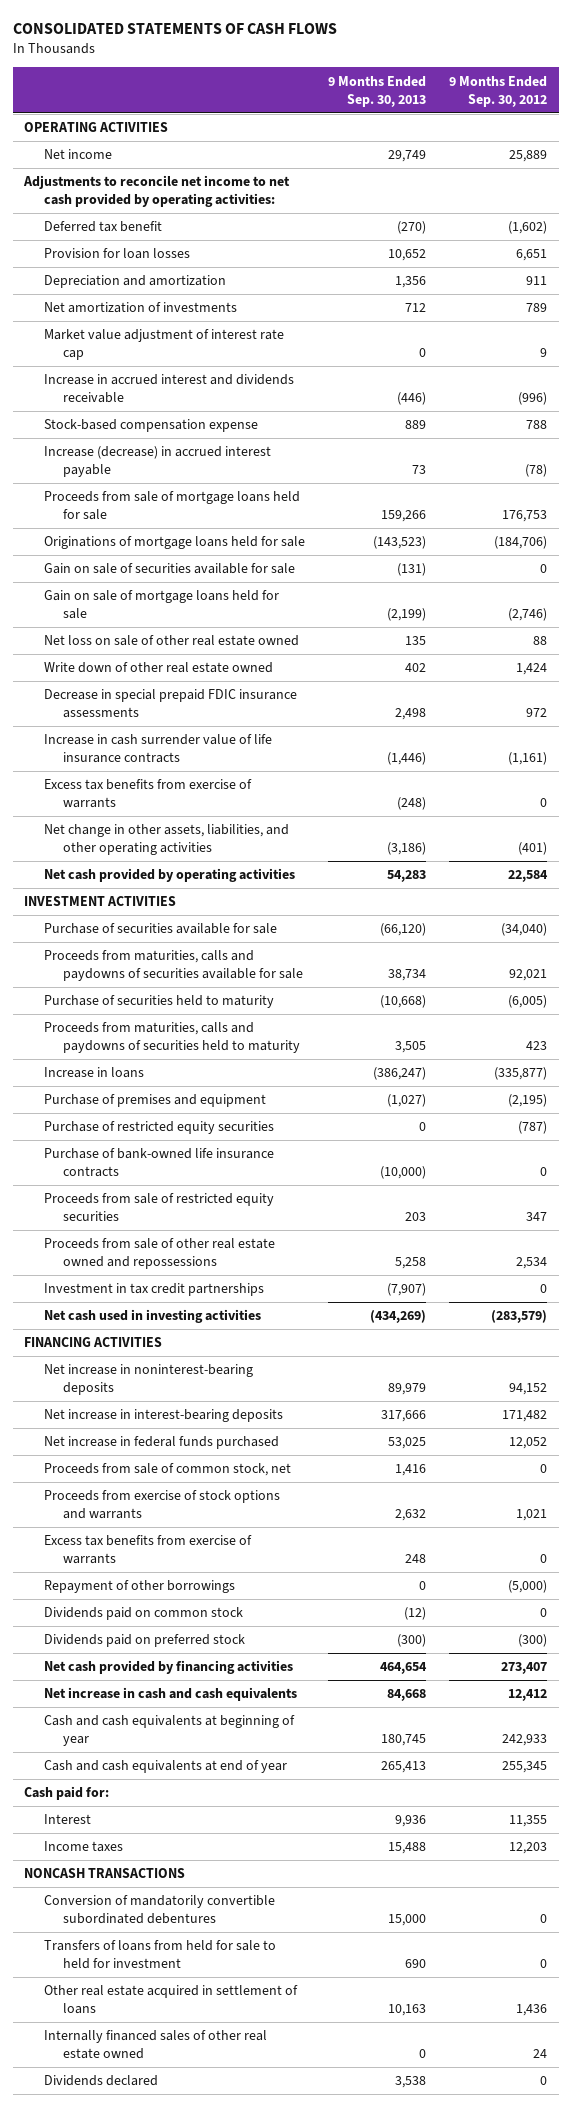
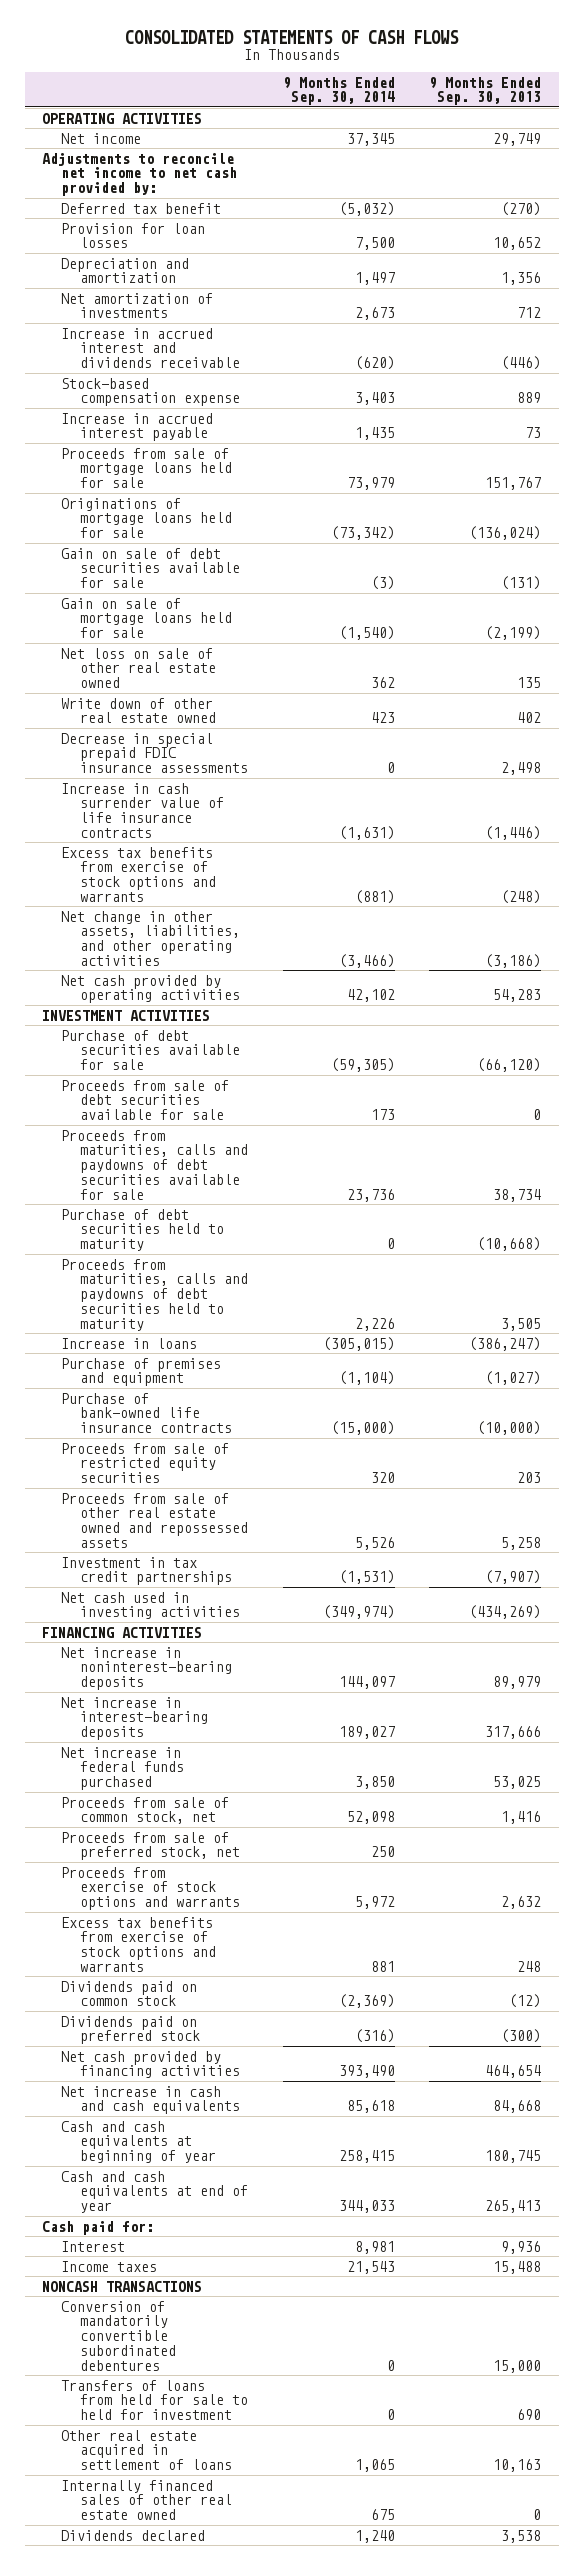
[449,75,548,107] 9 Months Ended Sep. 30, 2012 -> none
none -> [282,76,395,106] 9 Months Ended Sep. 30, 2014
[23,175,291,208] Adjustments to reconcile net income to net cash provided by operating activities: -> [42,152,238,197] Adjustments to reconcile net income to net cash provided by:
[43,329,284,361] Market value adjustment of interest rate cap -> none
[43,446,271,478] Increase (decrease) in accrued interest payable -> [61,412,214,442] Increase in accrued interest payable
[380,510,426,523] 159,266 -> [485,477,542,491] 151,767
[372,536,426,550] (143,523) -> [469,526,542,541] (136,024)
[43,563,295,575] Gain on sale of securities available for sale -> [61,547,240,589] Gain on sale of debt securities available for sale
[43,779,252,809] Excess tax benefits from exercise of warrants -> [61,846,216,902] Excess tax benefits from exercise of stock options and warrants
[43,923,277,935] Purchase of securities available for sale -> [61,1029,240,1071] Purchase of debt securities available for sale
none -> [61,1079,230,1121] Proceeds from sale of debt securities available for sale
[43,950,304,982] Proceeds from maturities, calls and paydowns of securities available for sale -> [61,1129,248,1200] Proceeds from maturities, calls and paydowns of debt securities available for sale
[43,995,274,1009] Purchase of securities held to maturity -> [61,1208,224,1252] Purchase of debt securities held to maturity
[43,1022,301,1054] Proceeds from maturities, calls and paydowns of securities held to maturity -> [61,1258,248,1331] Proceeds from maturities, calls and paydowns of debt securities held to maturity
[43,1121,274,1135] Purchase of restricted equity securities -> none
[43,1238,275,1270] Proceeds from sale of other real estate owned and repossessions -> [61,1492,248,1548] Proceeds from sale of other real estate owned and repossessed assets
none -> [61,1831,240,1861] Proceeds from sale of preferred stock, net
[43,1580,235,1594] Repayment of other borrowings -> none
[43,1535,252,1565] Excess tax benefits from exercise of warrants -> [61,1916,216,1972] Excess tax benefits from exercise of stock options and warrants

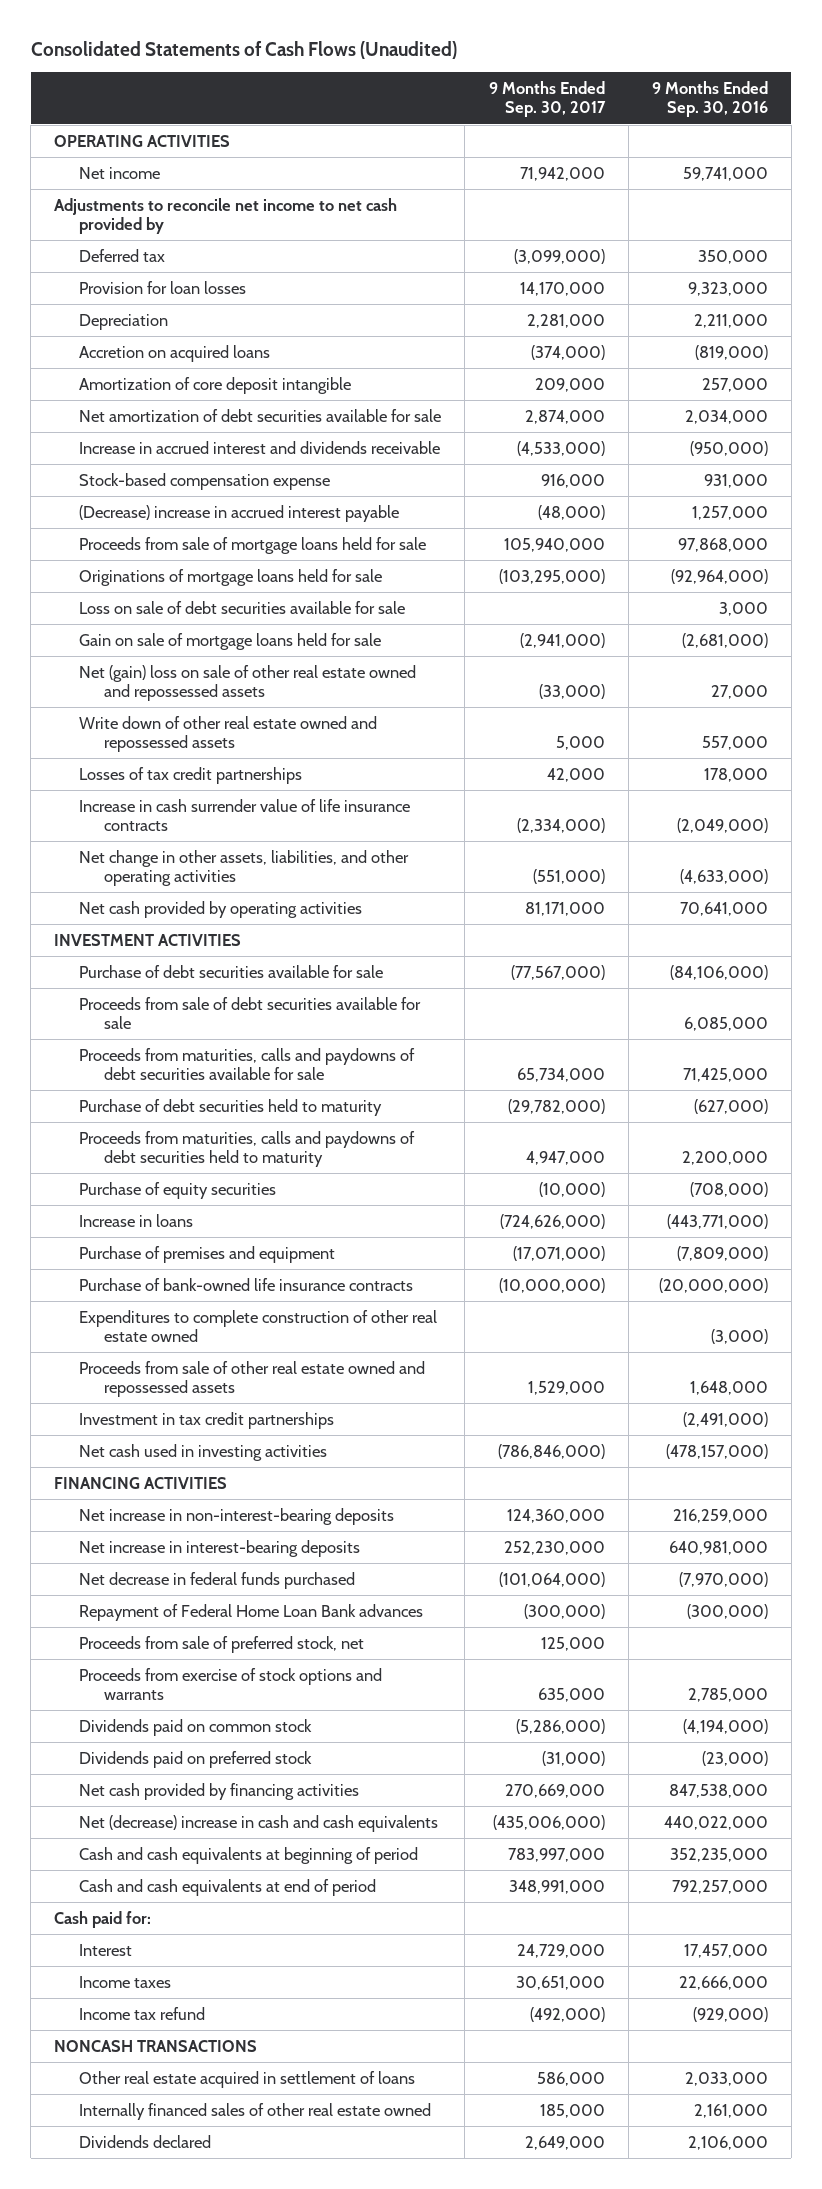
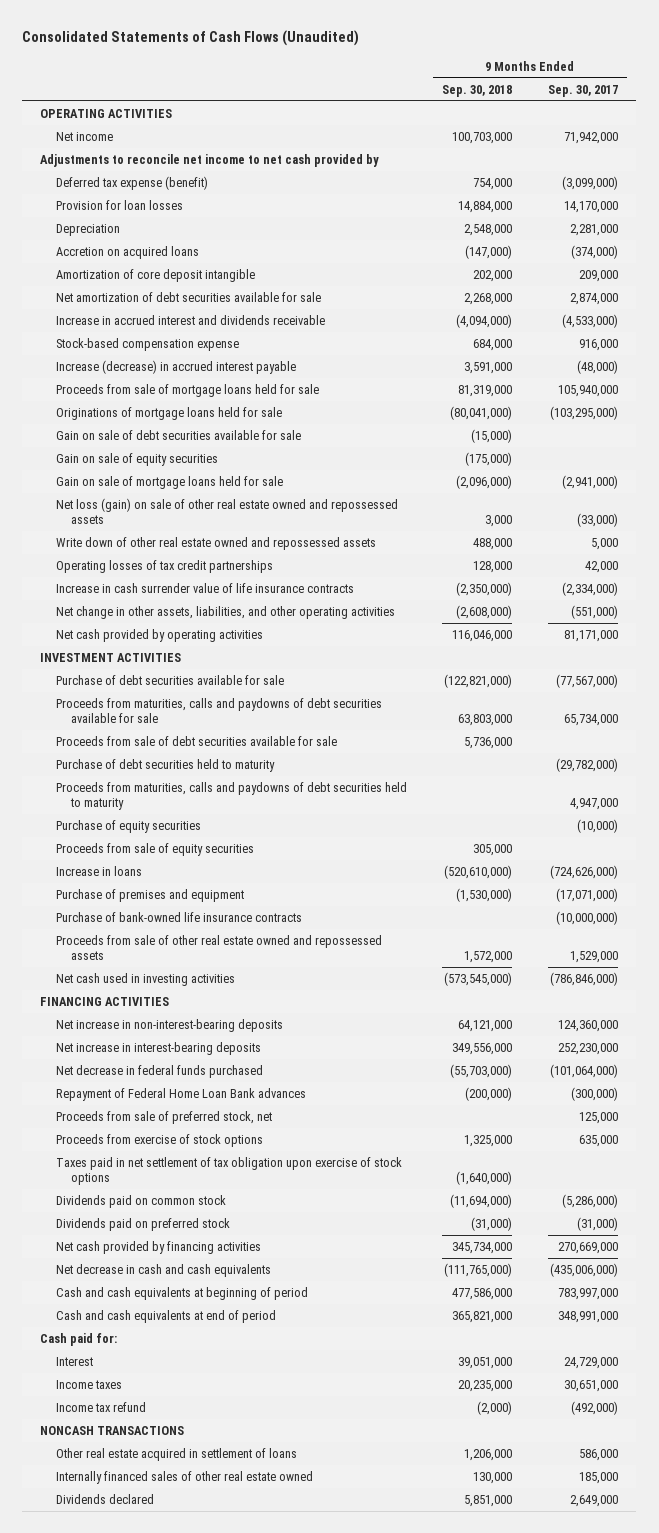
[651,80,768,118] 9 Months Ended Sep. 30, 2016 -> none
none -> [442,84,513,97] Sep. 30, 2018
[79,248,166,262] Deferred tax -> [55,176,208,191] Deferred tax expense (benefit)
[79,504,400,522] (Decrease) increase in accrued interest payable -> [55,360,296,375] Increase (decrease) in accrued interest payable
[79,600,406,614] Loss on sale of debt securities available for sale -> [55,430,301,441] Gain on sale of debt securities available for sale
none -> [55,453,218,467] Gain on sale of equity securities
[79,664,417,702] Net (gain) loss on sale of other real estate owned and repossessed assets -> [55,498,398,524] Net loss (gain) on sale of other real estate owned and repossessed assets
[79,766,303,784] Losses of tax credit partnerships -> [55,560,273,574] Operating losses of tax credit partnerships
[79,996,422,1030] Proceeds from sale of debt securities available for sale -> [55,736,337,747] Proceeds from sale of debt securities available for sale
none -> [55,843,254,857] Proceeds from sale of equity securities
[79,1309,438,1343] Expenditures to complete construction of other real estate owned -> none
[79,1411,335,1429] Investment in tax credit partnerships -> none
[79,1667,383,1701] Proceeds from exercise of stock options and warrants -> [55,1134,263,1148] Proceeds from exercise of stock options
none -> [55,1157,402,1185] Taxes paid in net settlement of tax obligation upon exercise of stock options
[79,1814,439,1832] Net (decrease) increase in cash and cash equivalents -> [55,1264,271,1278] Net decrease in cash and cash equivalents

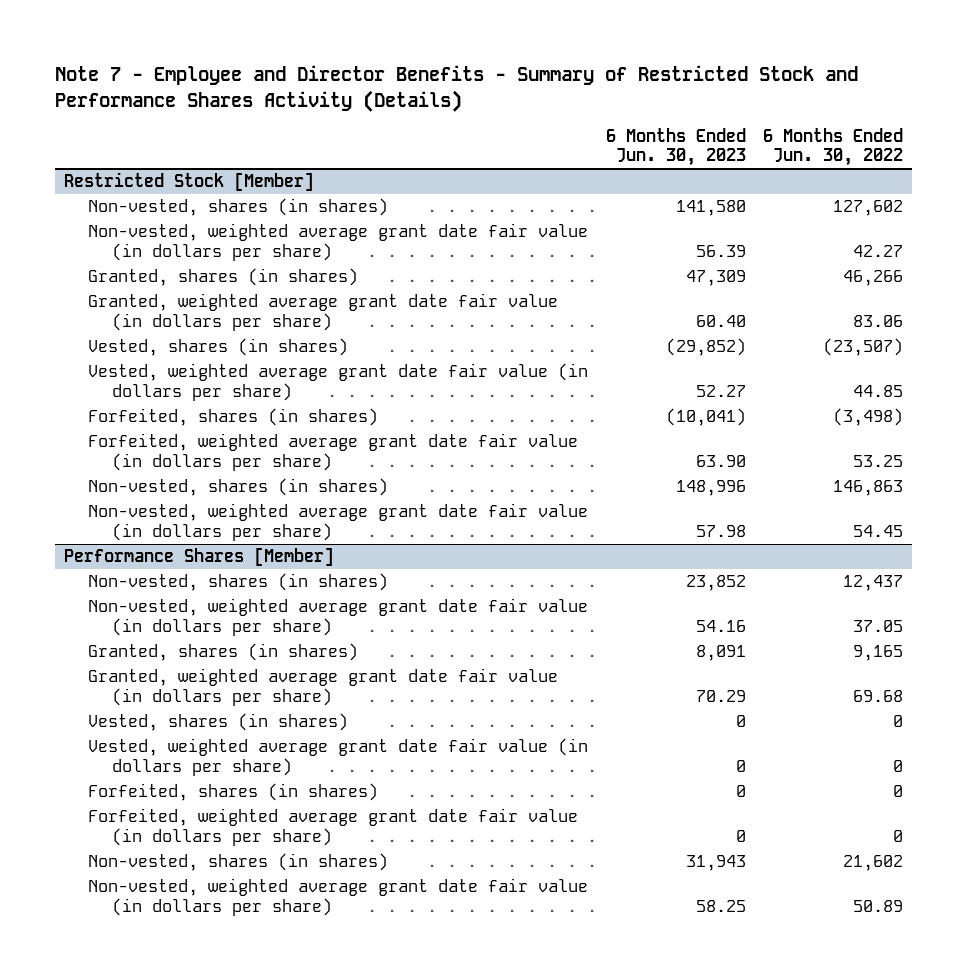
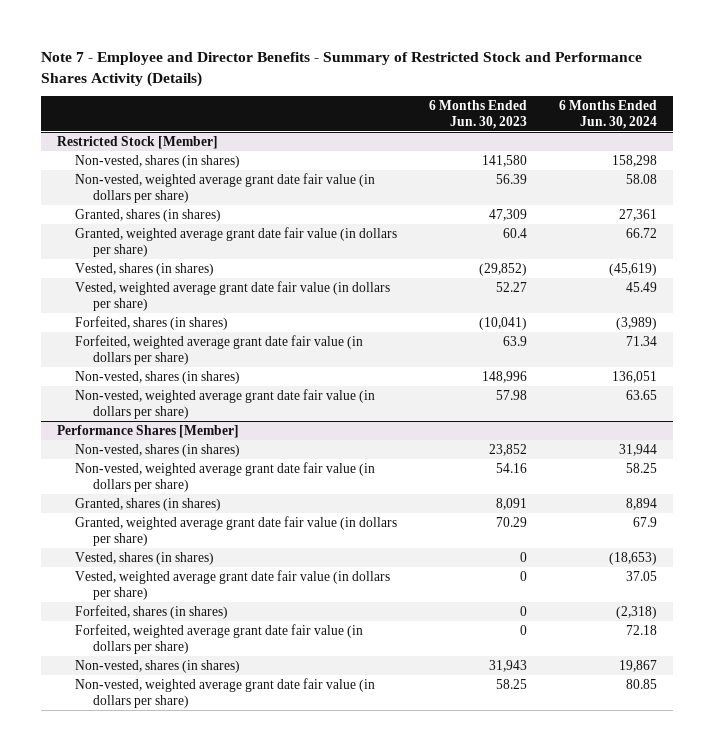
[763,127,904,167] 6 Months Ended Jun. 30, 2022 -> none
none -> [559,99,658,129] 6 Months Ended Jun. 30, 2024
[695,315,746,328] 60.40 -> [503,227,528,238] 60.4
[695,455,746,468] 63.90 -> [503,335,528,346] 63.9

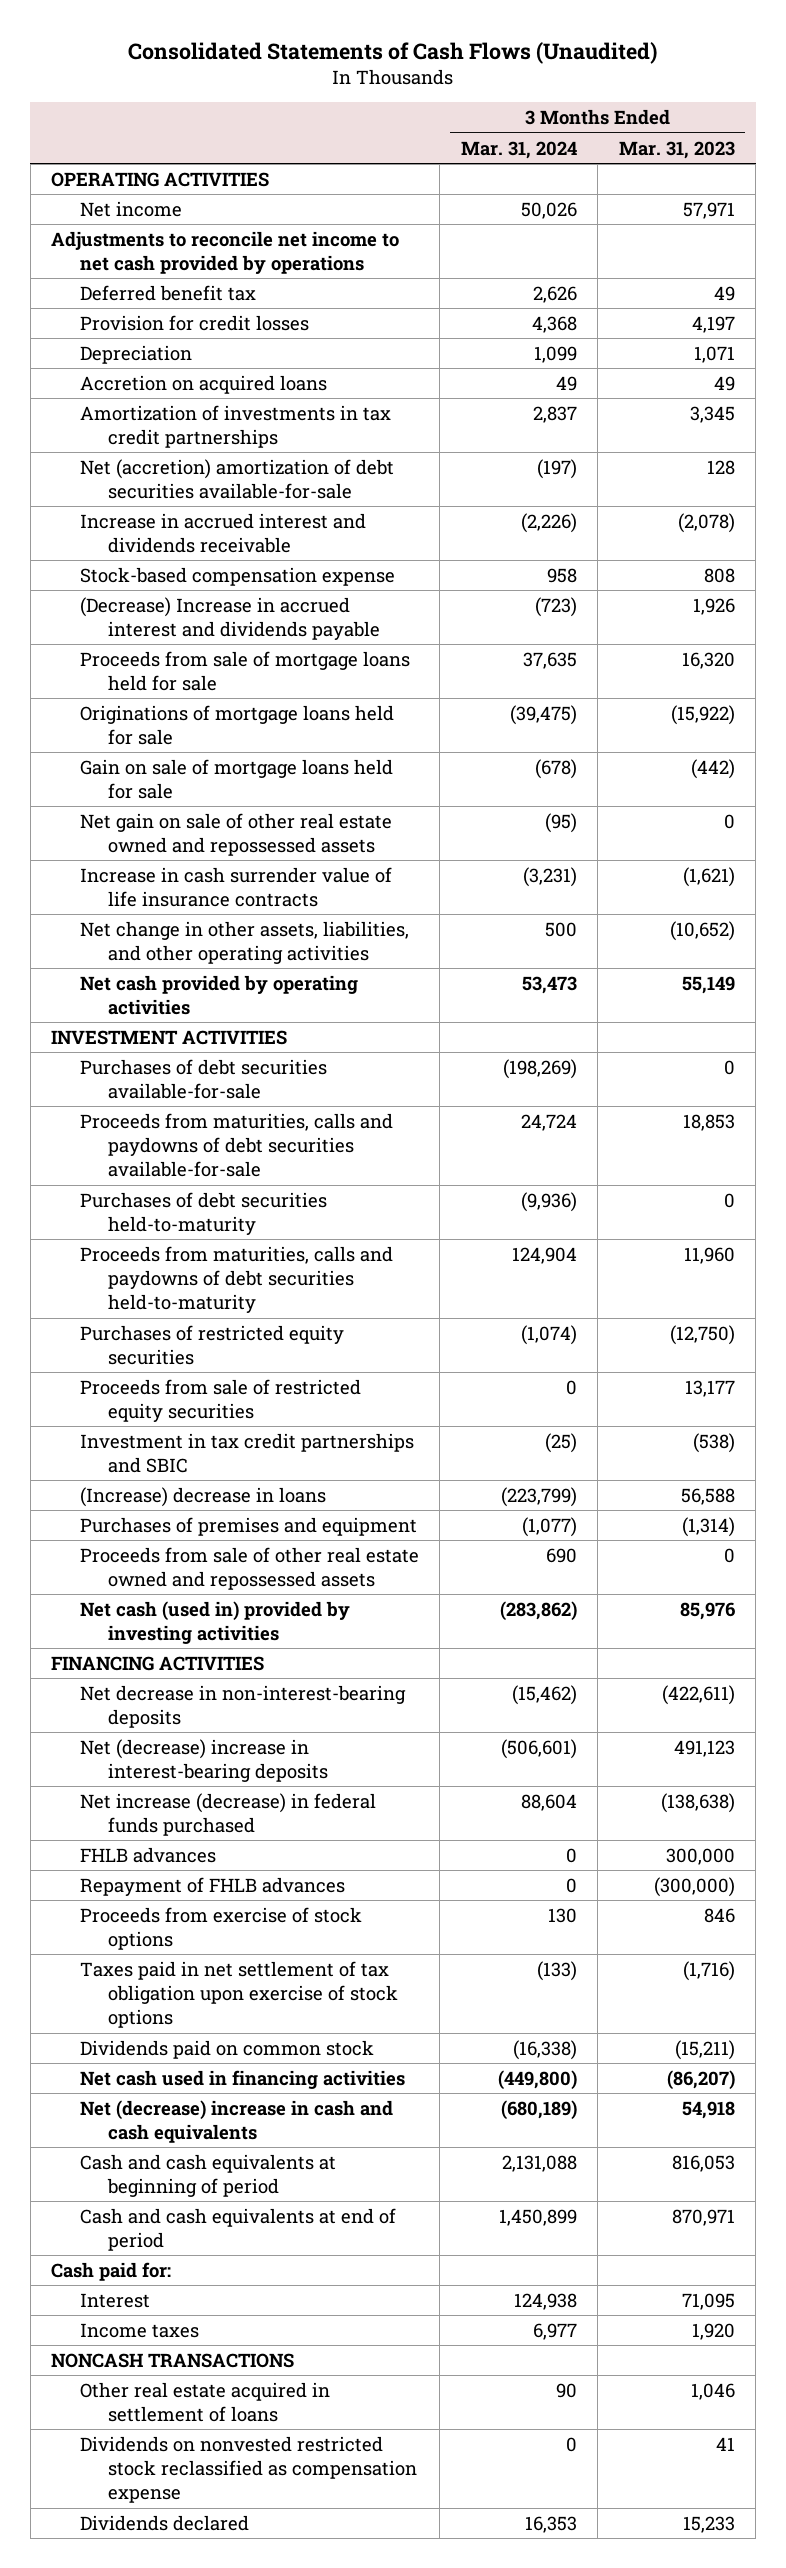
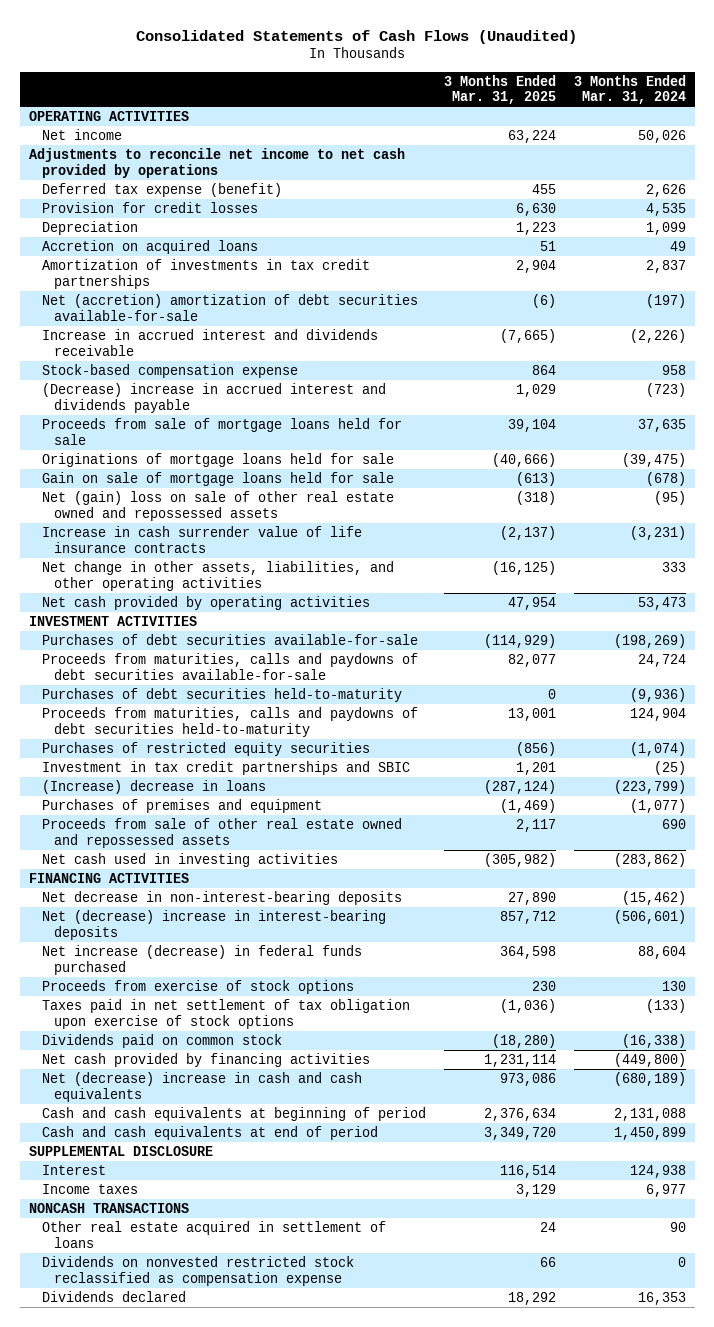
[618,140,735,159] Mar. 31, 2023 -> none
none -> [443,74,556,105] 3 Months Ended Mar. 31, 2025
[79,284,256,301] Deferred benefit tax -> [41,182,282,197] Deferred tax expense (benefit)
[531,315,577,333] 4,368 -> [645,202,686,216] 4,535
[79,596,381,640] (Decrease) Increase in accrued interest and dividends payable -> [41,382,386,413] (Decrease) increase in accrued interest and dividends payable
[79,812,392,856] Net gain on sale of other real estate owned and repossessed assets -> [41,490,394,521] Net (gain) loss on sale of other real estate owned and repossessed assets
[544,921,577,937] 500 -> [661,561,686,572] 333
[79,1378,361,1422] Proceeds from sale of restricted equity securities -> none
[79,1600,350,1644] Net cash (used in) provided by investing activities -> [41,852,338,867] Net cash used in investing activities
[79,1846,216,1863] FHLB advances -> none
[79,1876,345,1896] Repayment of FHLB advances -> none
[79,2069,405,2089] Net cash used in financing activities -> [41,1052,370,1067] Net cash provided by financing activities
[51,2261,172,2281] Cash paid for: -> none
none -> [28,1145,213,1156] SUPPLEMENTAL DISCLOSURE

